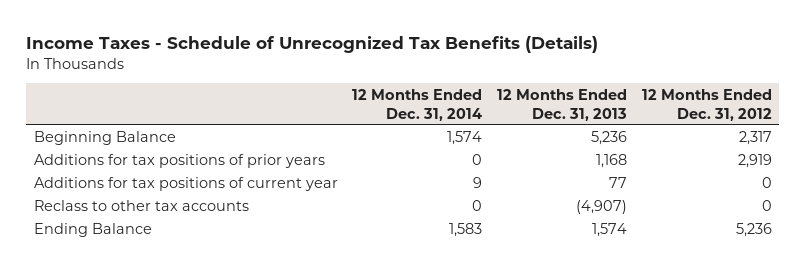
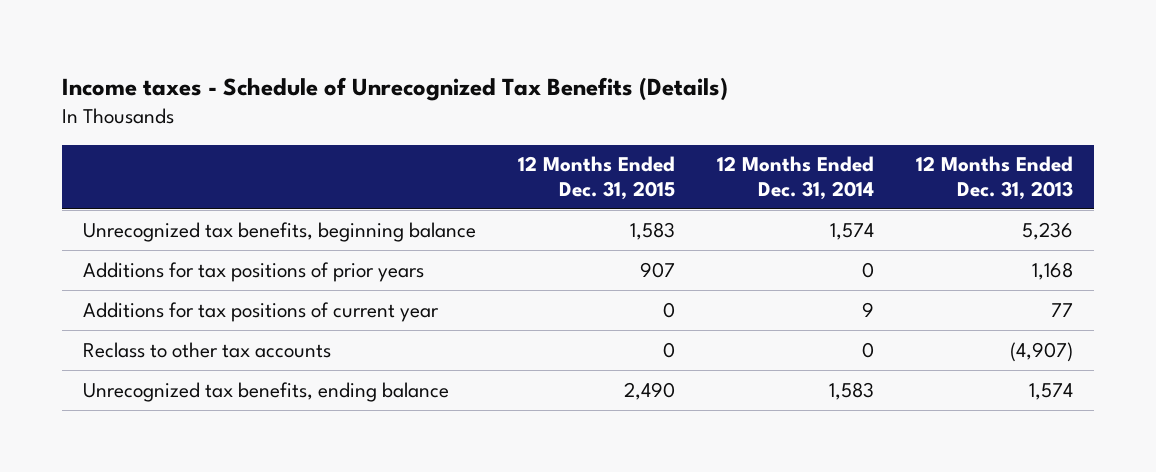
[26,36,599,54] Income Taxes - Schedule of Unrecognized Tax Benefits (Details) -> [61,76,728,101] Income taxes - Schedule of Unrecognized Tax Benefits (Details)
[641,88,772,121] 12 Months Ended Dec. 31, 2012 -> none
none -> [517,156,675,200] 12 Months Ended Dec. 31, 2015
[33,131,176,146] Beginning Balance -> [82,221,476,242] Unrecognized tax benefits, beginning balance
[33,223,152,238] Ending Balance -> [82,381,449,402] Unrecognized tax benefits, ending balance

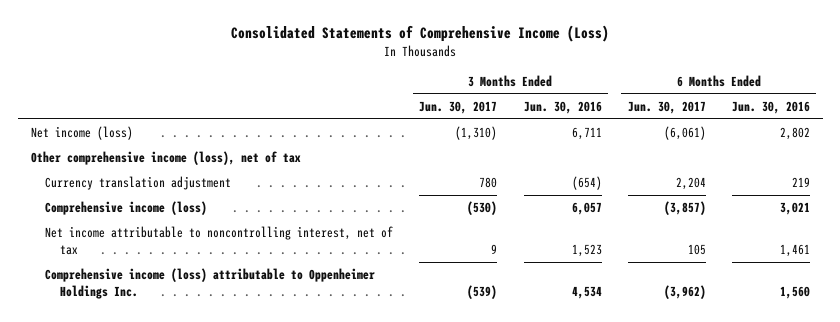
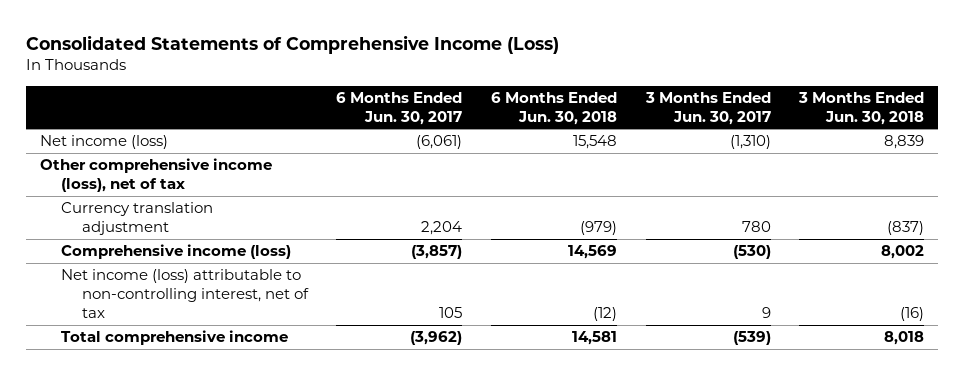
[523,100,602,114] Jun. 30, 2016 -> none
[731,100,810,114] Jun. 30, 2016 -> none
none -> [490,91,617,125] 6 Months Ended Jun. 30, 2018
none -> [798,91,925,125] 3 Months Ended Jun. 30, 2018
[45,226,394,256] Net income attributable to noncontrolling interest, net of tax -> [61,269,309,318] Net income (loss) attributable to non-controlling interest, net of tax
[45,268,376,300] Comprehensive income (loss) attributable to Oppenheimer Holdings Inc. -> [61,330,289,346] Total comprehensive income

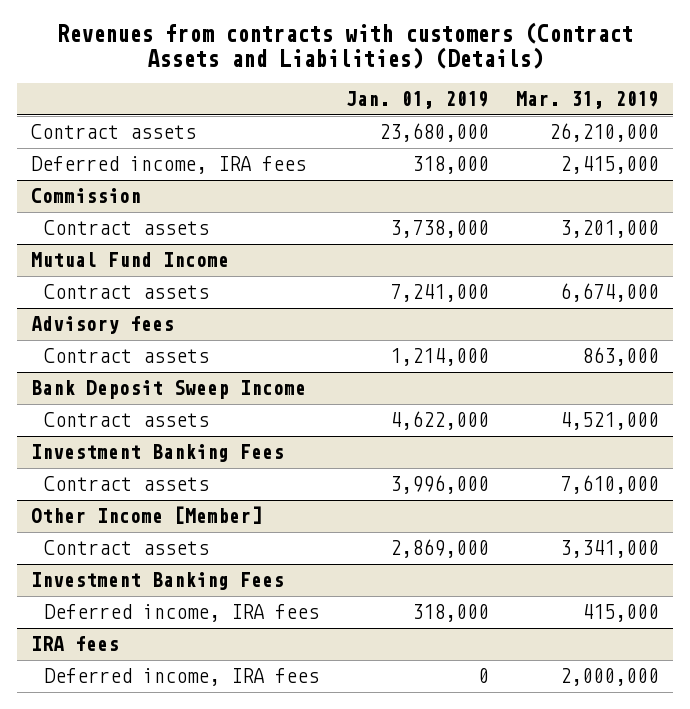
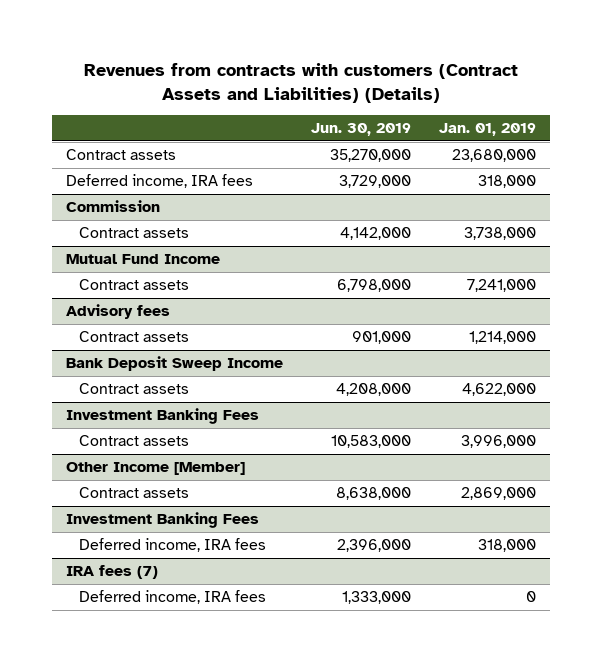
[516,91,660,110] Mar. 31, 2019 -> none
none -> [311,123,412,137] Jun. 30, 2019
[30,636,119,652] IRA fees -> [66,564,159,579] IRA fees (7)

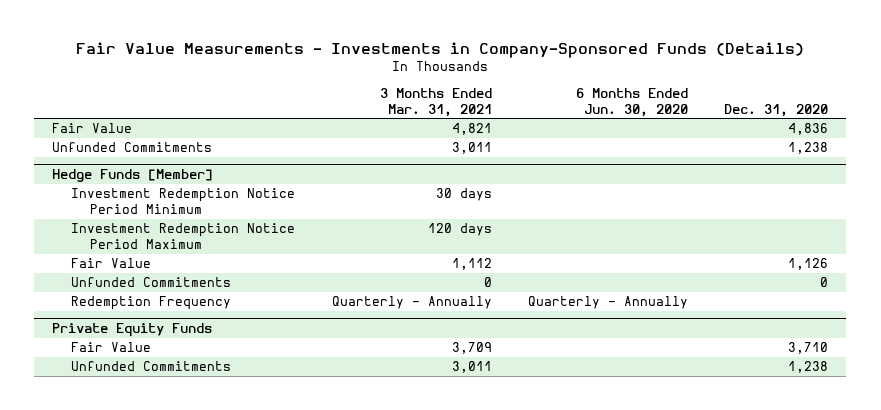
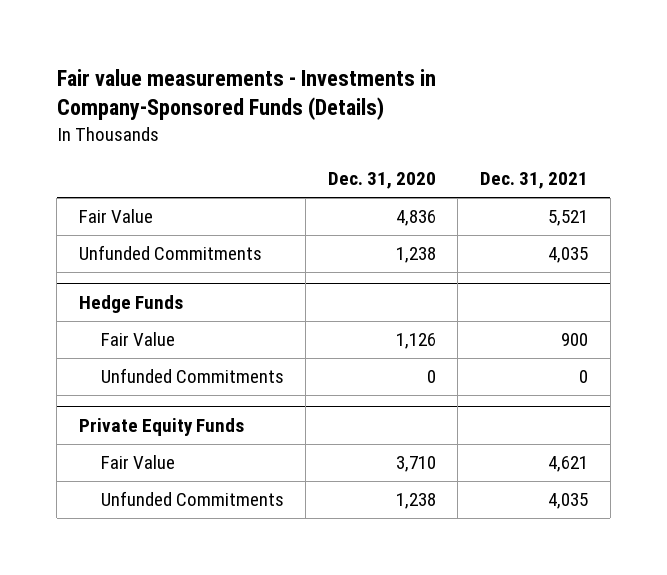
[76,41,805,58] Fair Value Measurements - Investments in Company-Sponsored Funds (Details) -> [56,68,436,121] Fair value measurements - Investments in Company-Sponsored Funds (Details)
[379,87,492,117] 3 Months Ended Mar. 31, 2021 -> none
[575,87,688,117] 6 Months Ended Jun. 30, 2020 -> none
none -> [479,172,588,190] Dec. 31, 2021
[71,188,296,214] Investment Redemption Notice Period Minimum -> none
[71,223,296,249] Investment Redemption Notice Period Maximum -> none
[52,169,214,183] Hedge Funds [Member] -> [78,294,183,313] Hedge Funds
[71,296,232,311] Redemption Frequency -> none

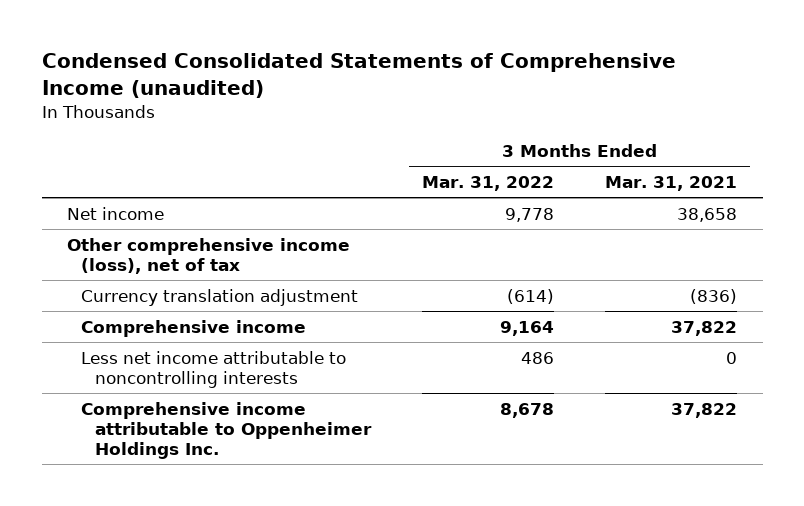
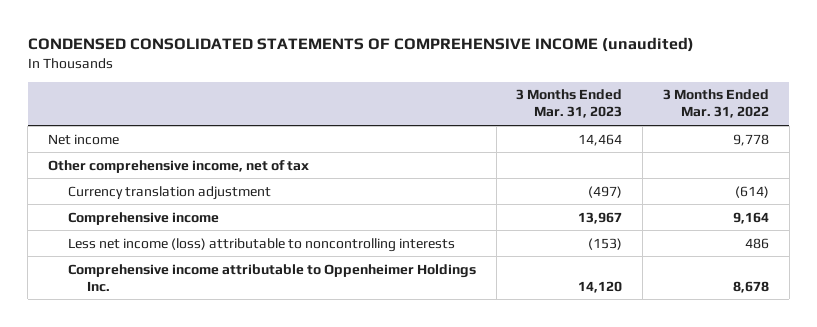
[41,53,676,99] Condensed Consolidated Statements of Comprehensive Income (unaudited) -> [27,37,694,53] CONDENSED CONSOLIDATED STATEMENTS OF COMPREHENSIVE INCOME (unaudited)
[605,176,738,192] Mar. 31, 2021 -> none
none -> [516,89,623,119] 3 Months Ended Mar. 31, 2023
[67,237,351,274] Other comprehensive income (loss), net of tax -> [48,159,310,173] Other comprehensive income, net of tax
[81,350,347,388] Less net income attributable to noncontrolling interests -> [67,237,455,252] Less net income (loss) attributable to noncontrolling interests

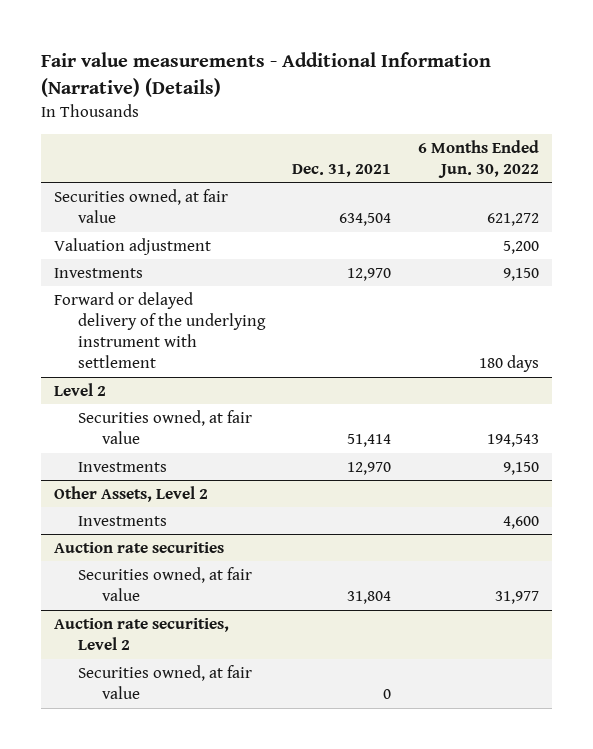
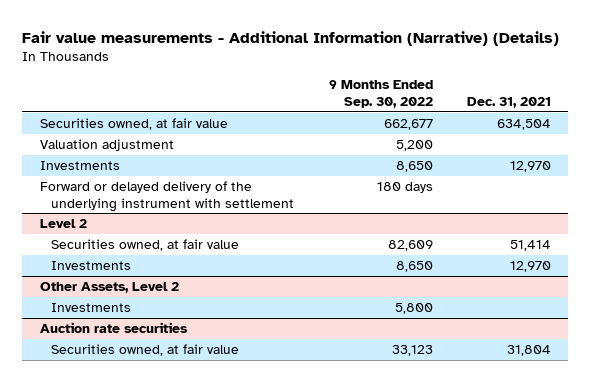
[417,139,539,178] 6 Months Ended Jun. 30, 2022 -> none
none -> [328,80,433,109] 9 Months Ended Sep. 30, 2022
[54,617,230,651] Auction rate securities, Level 2 -> none
[78,664,253,700] Securities owned, at fair value -> none

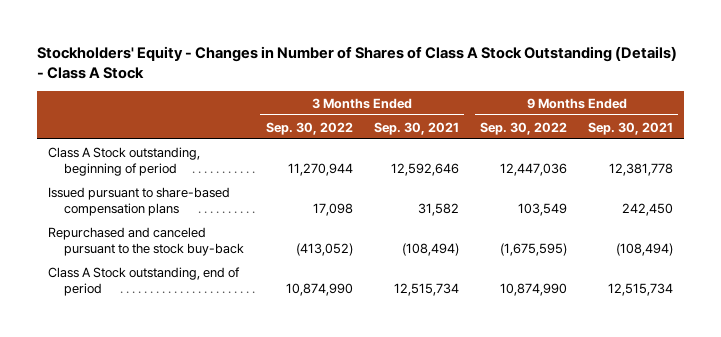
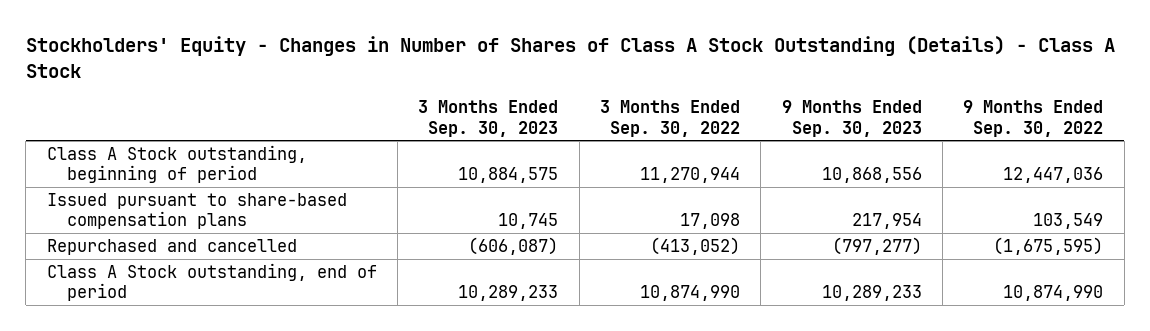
[373,121,459,135] Sep. 30, 2021 -> none
[588,121,674,135] Sep. 30, 2021 -> none
none -> [418,100,559,137] 3 Months Ended Sep. 30, 2023
none -> [781,100,922,137] 9 Months Ended Sep. 30, 2023
[47,226,245,256] Repurchased and canceled pursuant to the stock buy-back -> [46,238,297,255] Repurchased and cancelled

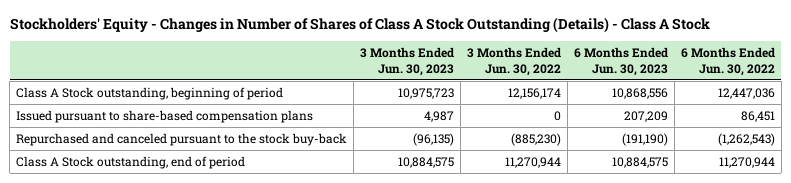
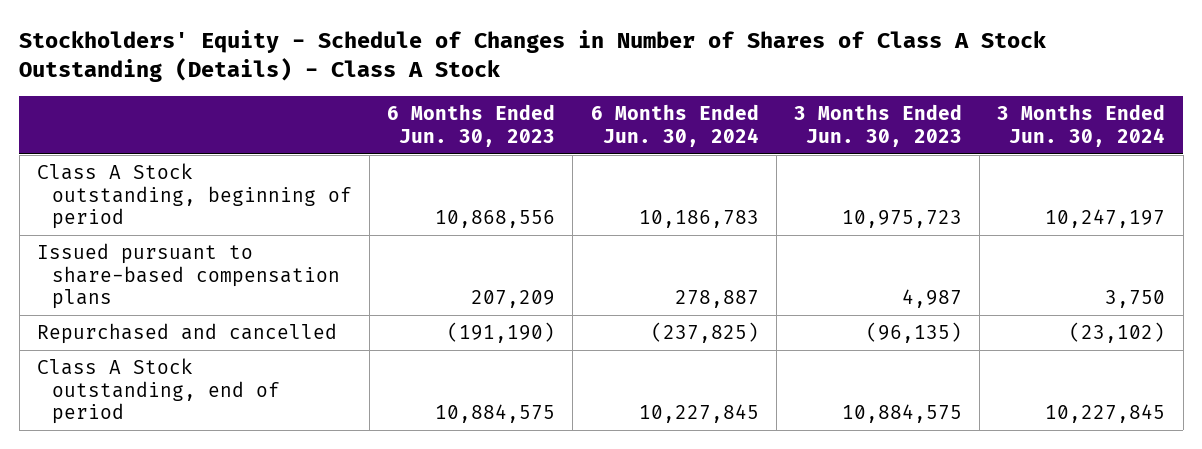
[9,16,710,33] Stockholders' Equity - Changes in Number of Shares of Class A Stock Outstanding (Details) - Class A Stock -> [19,30,1047,83] Stockholders' Equity - Schedule of Changes in Number of Shares of Class A Stock Outstanding (Details) - Class A Stock
[466,47,561,76] 3 Months Ended Jun. 30, 2022 -> none
[680,47,775,76] 6 Months Ended Jun. 30, 2022 -> none
none -> [590,104,759,147] 6 Months Ended Jun. 30, 2024
none -> [997,104,1166,147] 3 Months Ended Jun. 30, 2024
[16,133,348,147] Repurchased and canceled pursuant to the stock buy-back -> [36,323,337,345] Repurchased and cancelled

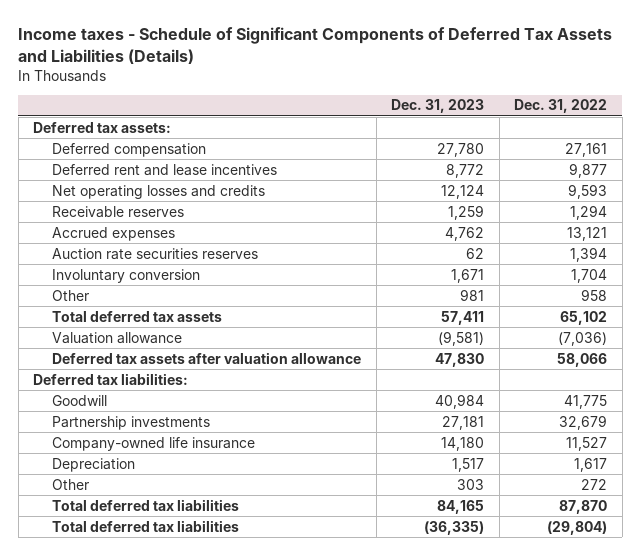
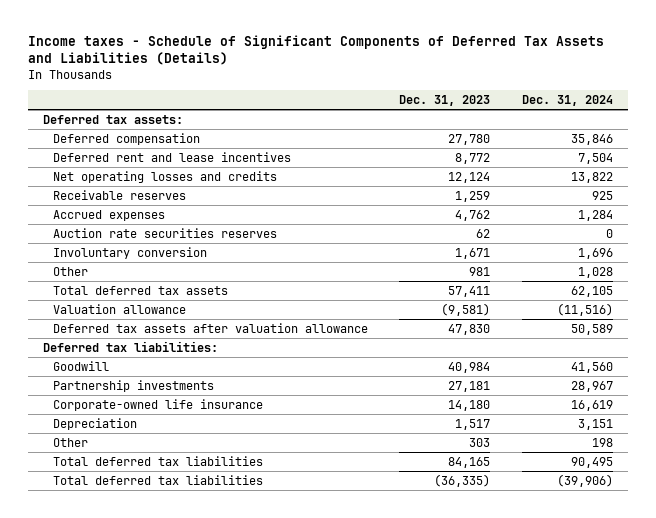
[514,99,608,114] Dec. 31, 2022 -> none
none -> [521,94,613,106] Dec. 31, 2024
[52,436,256,451] Company-owned life insurance -> [53,398,264,411] Corporate-owned life insurance

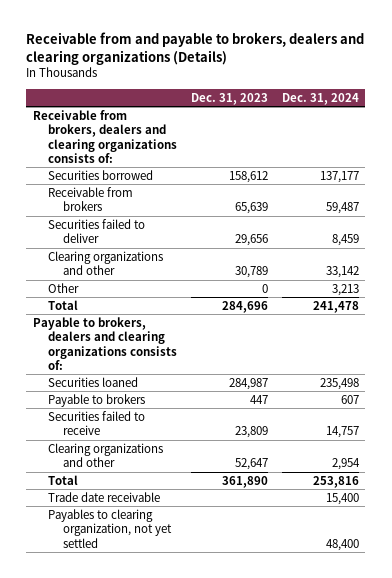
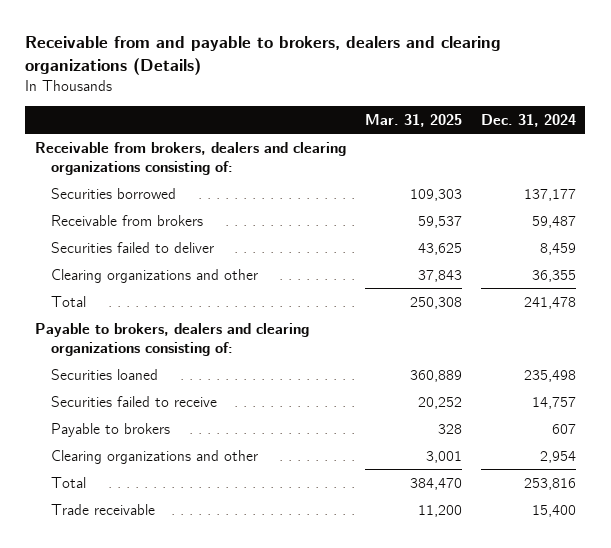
[190,92,268,105] Dec. 31, 2023 -> none
none -> [364,113,462,127] Mar. 31, 2025
[33,109,178,163] Receivable from brokers, dealers and clearing organizations consists of: -> [34,141,346,175] Receivable from brokers, dealers and clearing organizations consisting of:
[48,282,80,293] Other -> none
[325,266,359,279] 33,142 -> [531,269,576,282] 36,355
[33,316,178,370] Payable to brokers, dealers and clearing organizations consists of: -> [34,322,309,356] Payable to brokers, dealers and clearing organizations consisting of:
[48,393,146,407] Payable to brokers -> [50,422,170,437] Payable to brokers
[48,508,173,548] Payables to clearing organization, not yet settled -> none
[48,491,161,502] Trade date receivable -> [50,503,155,515] Trade receivable

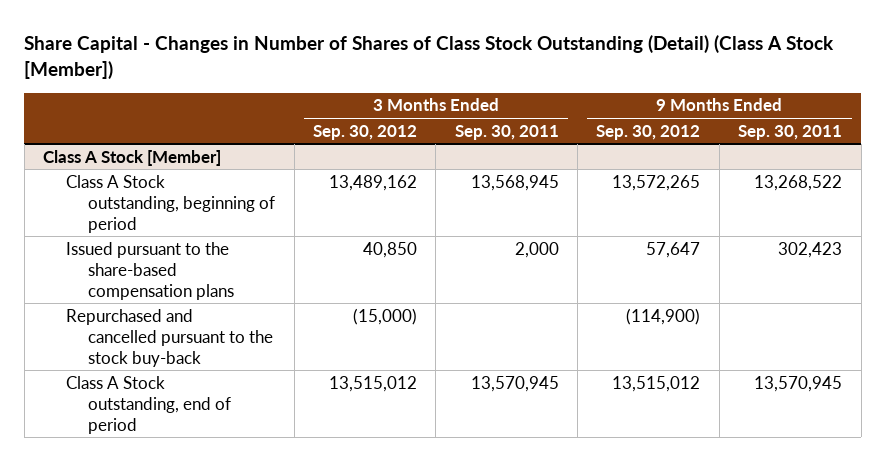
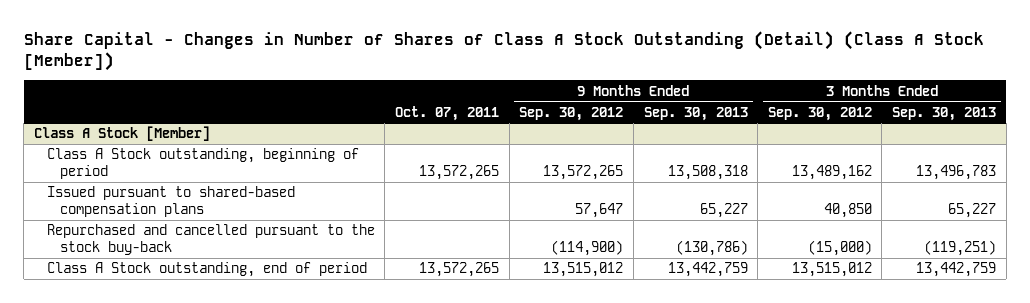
[24,35,835,80] Share Capital - Changes in Number of Shares of Class Stock Outstanding (Detail) (Class A Stock [Member]) -> [23,31,984,72] Share Capital - Changes in Number of Shares of Class A Stock Outstanding (Detail) (Class A Stock [Member])
[454,124,559,140] Sep. 30, 2011 -> none
[738,124,843,140] Sep. 30, 2011 -> none
none -> [395,105,500,121] Oct. 07, 2011
none -> [643,106,748,121] Sep. 30, 2013
none -> [892,106,997,121] Sep. 30, 2013
[65,241,235,300] Issued pursuant to the share-based compensation plans -> [46,186,295,218] Issued pursuant to shared-based compensation plans

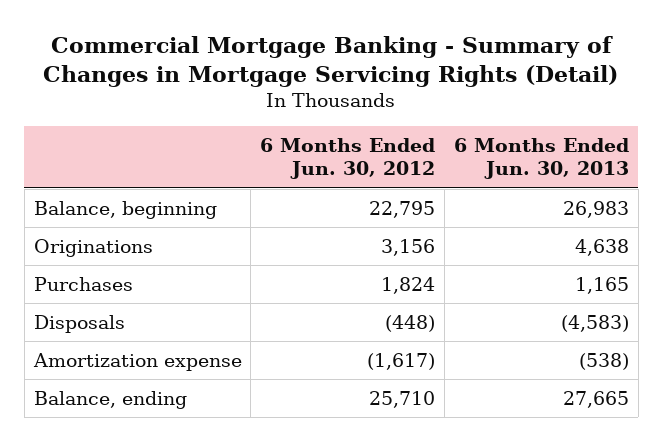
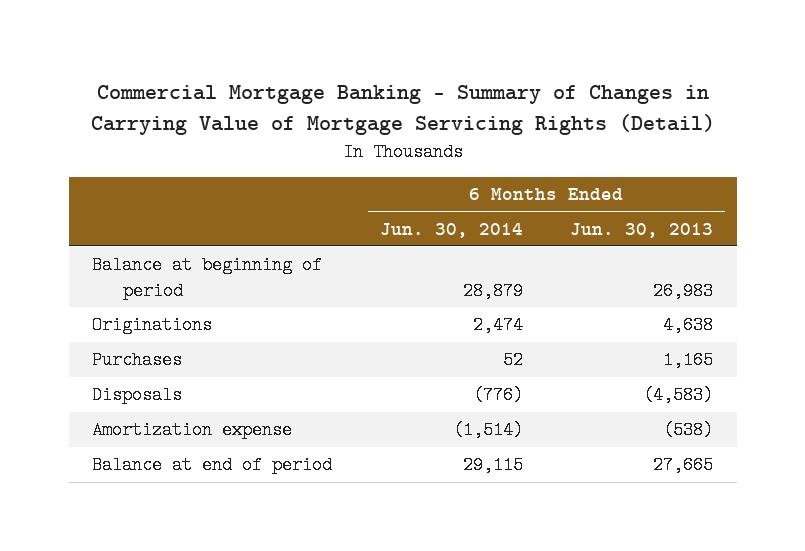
[43,36,619,88] Commercial Mortgage Banking - Summary of Changes in Mortgage Servicing Rights (Detail) -> [90,85,715,136] Commercial Mortgage Banking - Summary of Changes in Carrying Value of Mortgage Servicing Rights (Detail)
[260,137,436,180] 6 Months Ended Jun. 30, 2012 -> none
none -> [379,222,523,238] Jun. 30, 2014
[33,200,217,219] Balance, beginning -> [92,256,323,301] Balance at beginning of period
[33,390,187,409] Balance, ending -> [92,456,333,475] Balance at end of period

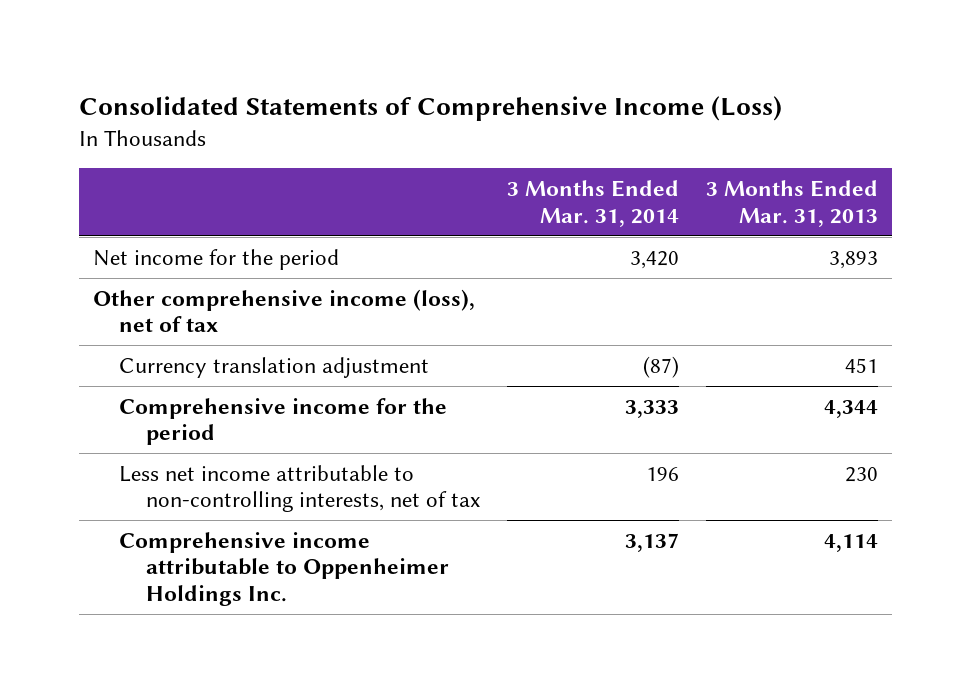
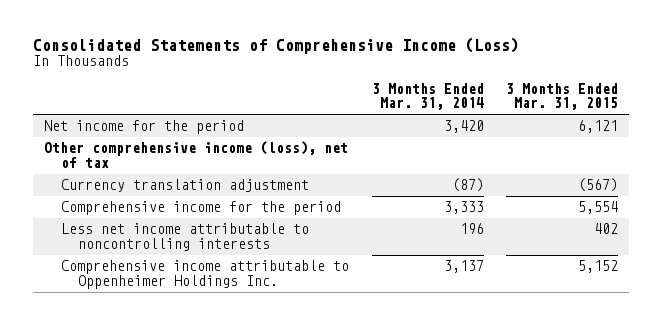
[705,180,878,227] 3 Months Ended Mar. 31, 2013 -> none
none -> [505,82,618,111] 3 Months Ended Mar. 31, 2015
[119,464,480,513] Less net income attributable to non-controlling interests, net of tax -> [61,223,310,251] Less net income attributable to noncontrolling interests

